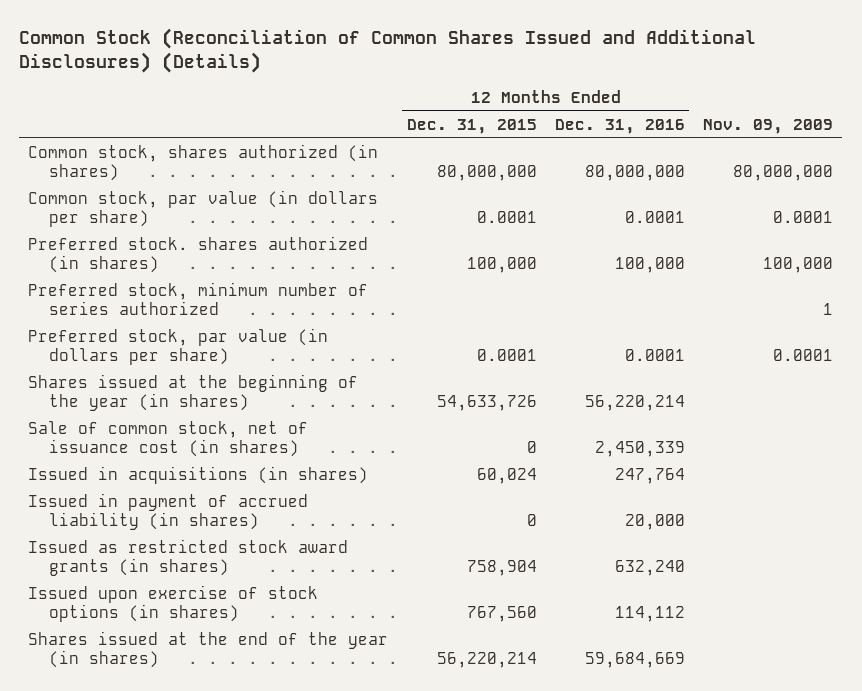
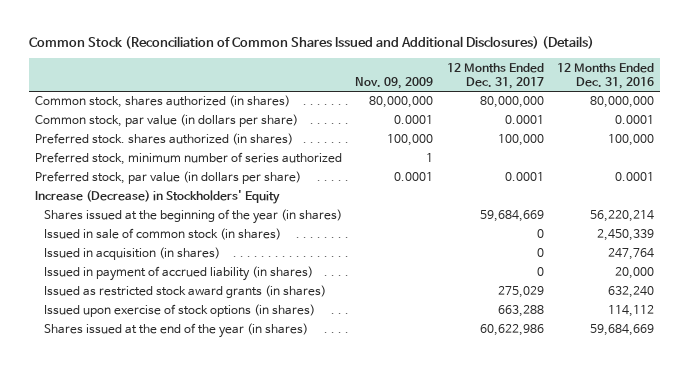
[406,118,537,134] Dec. 31, 2015 -> none
none -> [446,62,544,90] 12 Months Ended Dec. 31, 2017
none -> [35,190,281,205] Increase (Decrease) in Stockholders' Equity
[28,421,309,457] Sale of common stock, net of issuance cost (in shares) -> [44,228,282,241] Issued in sale of common stock (in shares)
[28,466,369,485] Issued in acquisitions (in shares) -> [44,247,221,261] Issued in acquisition (in shares)

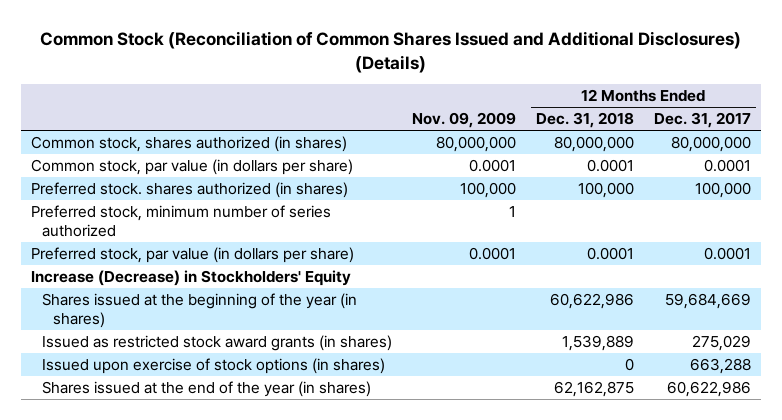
[556,62,654,90] 12 Months Ended Dec. 31, 2016 -> none
none -> [535,112,634,129] Dec. 31, 2018
[44,228,282,241] Issued in sale of common stock (in shares) -> none
[44,247,221,261] Issued in acquisition (in shares) -> none
[44,266,314,282] Issued in payment of accrued liability (in shares) -> none

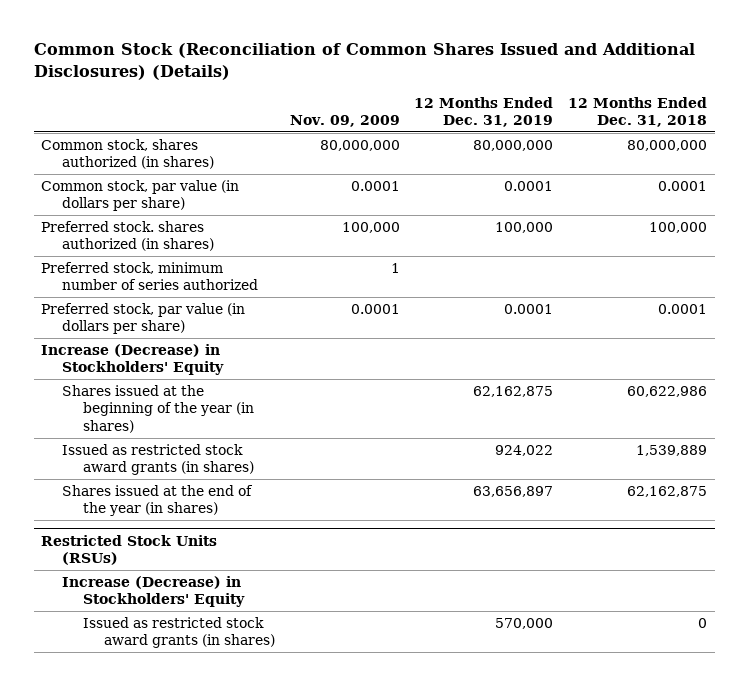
[653,112,751,129] Dec. 31, 2017 -> none
none -> [414,96,554,128] 12 Months Ended Dec. 31, 2019
[42,357,386,374] Issued upon exercise of stock options (in shares) -> none
none -> [41,534,218,566] Restricted Stock Units (RSUs)
none -> [61,575,245,608] Increase (Decrease) in Stockholders' Equity
none -> [82,616,275,649] Issued as restricted stock award grants (in shares)

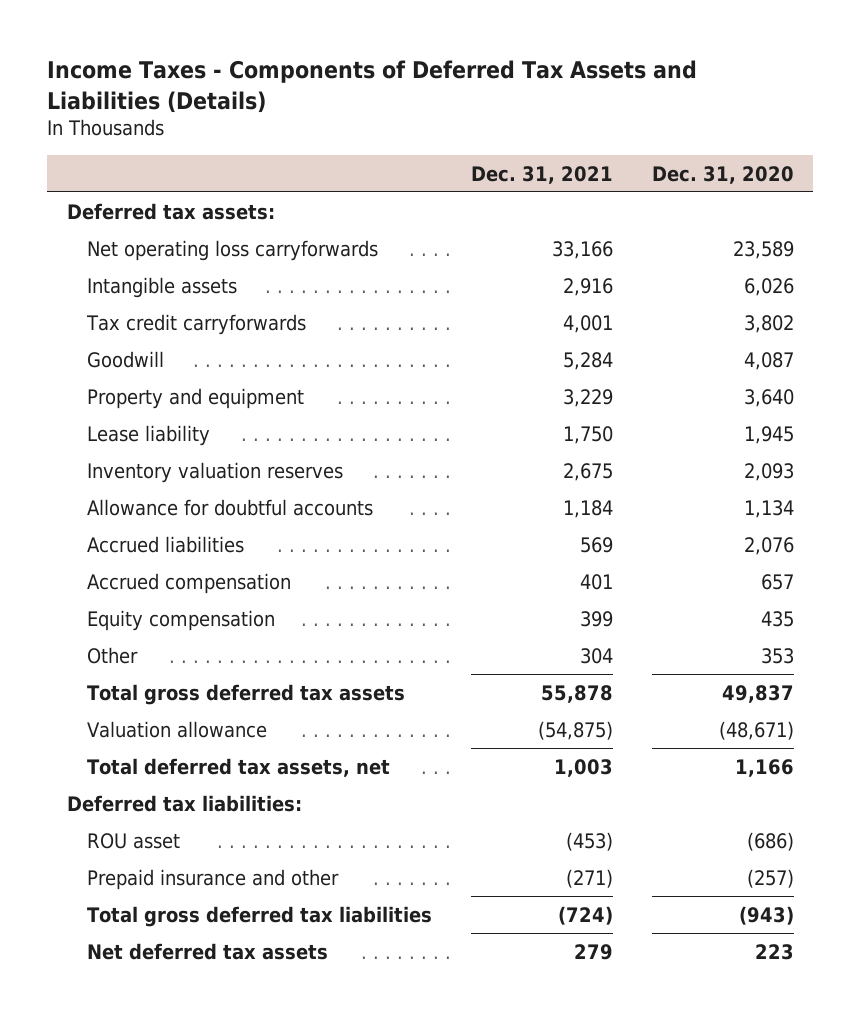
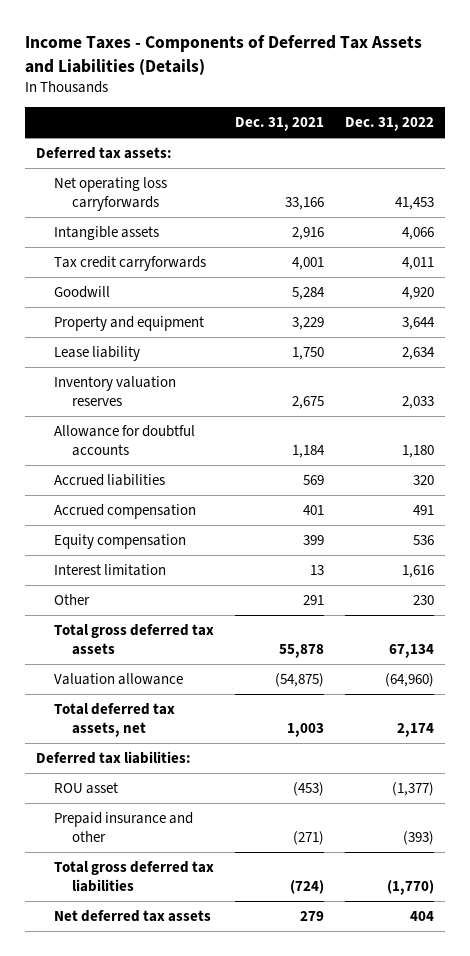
[651,165,794,184] Dec. 31, 2020 -> none
none -> [345,117,435,132] Dec. 31, 2022
none -> [53,563,166,576] Interest limitation
[579,647,613,664] 304 -> [302,594,324,605] 291

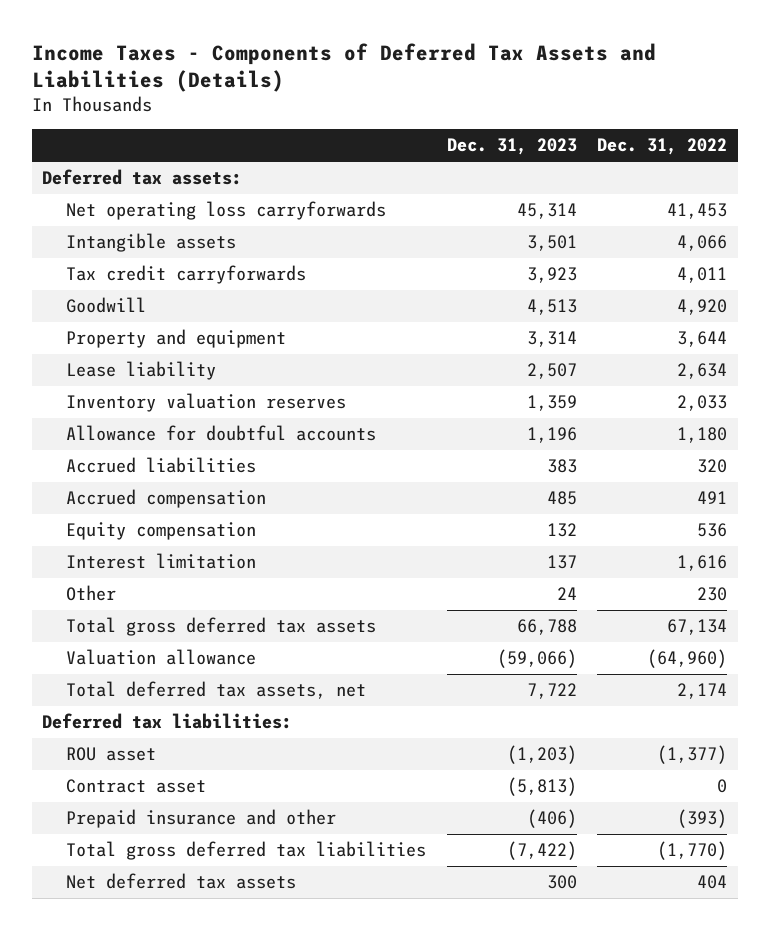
[234,117,324,132] Dec. 31, 2021 -> none
none -> [446,138,577,156] Dec. 31, 2023
none -> [65,779,206,794] Contract asset

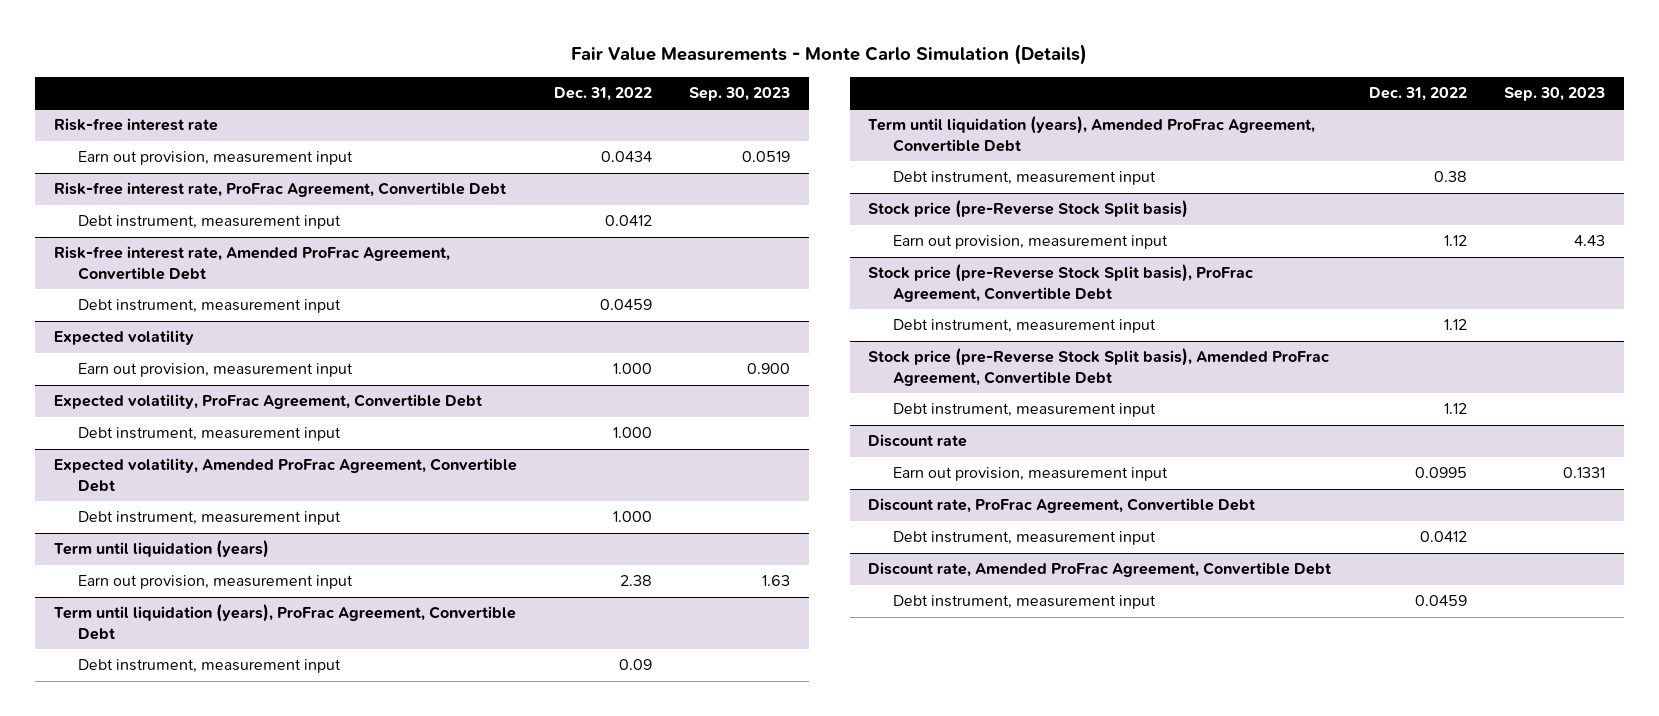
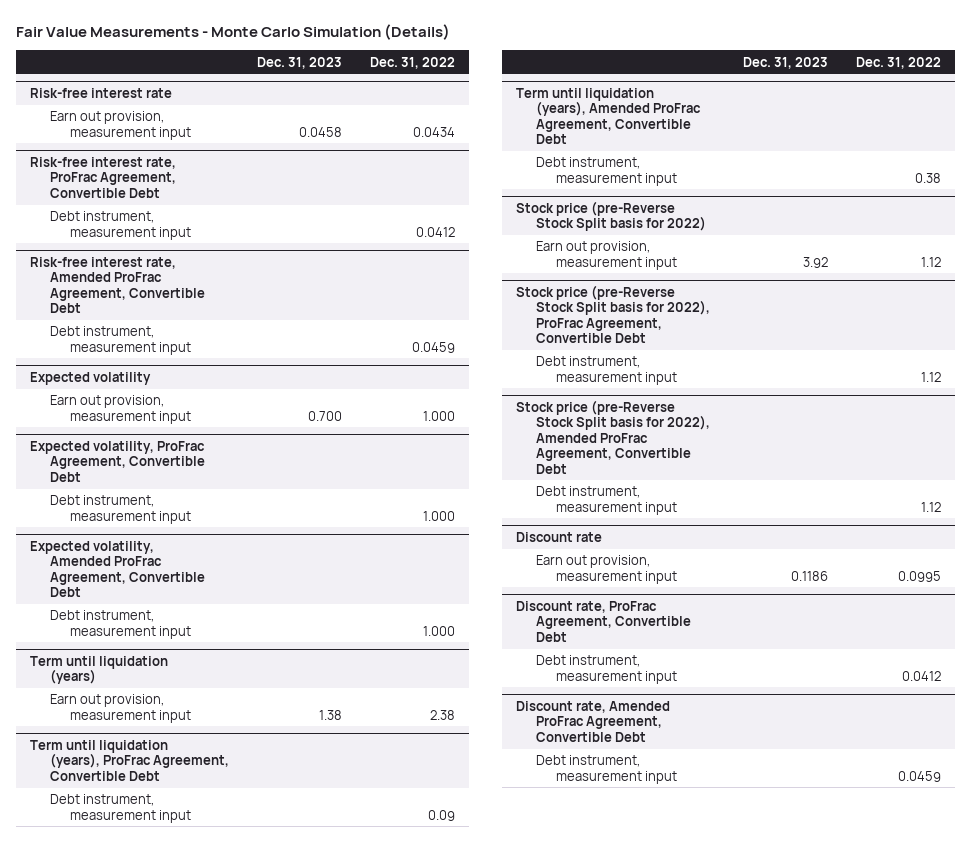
[689,86,791,101] Sep. 30, 2023 -> none
none -> [257,56,343,69] Dec. 31, 2023
[868,200,1189,219] Stock price (pre-Reverse Stock Split basis) -> [516,201,706,232] Stock price (pre-Reverse Stock Split basis for 2022)
[868,264,1255,302] Stock price (pre-Reverse Stock Split basis), ProFrac Agreement, Convertible Debt -> [516,285,710,344] Stock price (pre-Reverse Stock Split basis for 2022), ProFrac Agreement, Convertible Debt
[868,348,1331,386] Stock price (pre-Reverse Stock Split basis), Amended ProFrac Agreement, Convertible Debt -> [516,400,710,474] Stock price (pre-Reverse Stock Split basis for 2022), Amended ProFrac Agreement, Convertible Debt

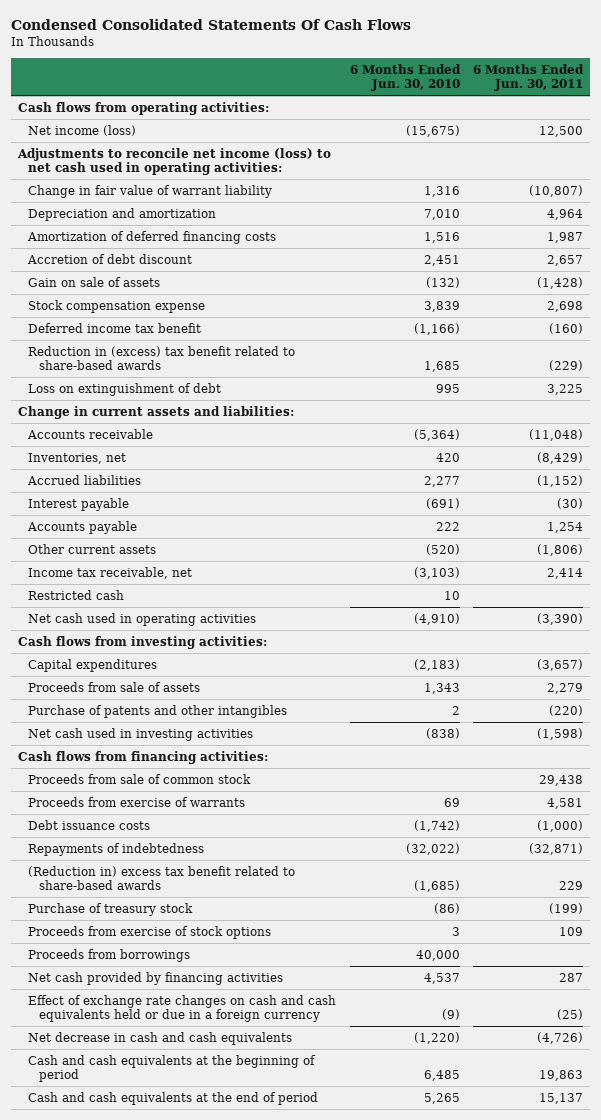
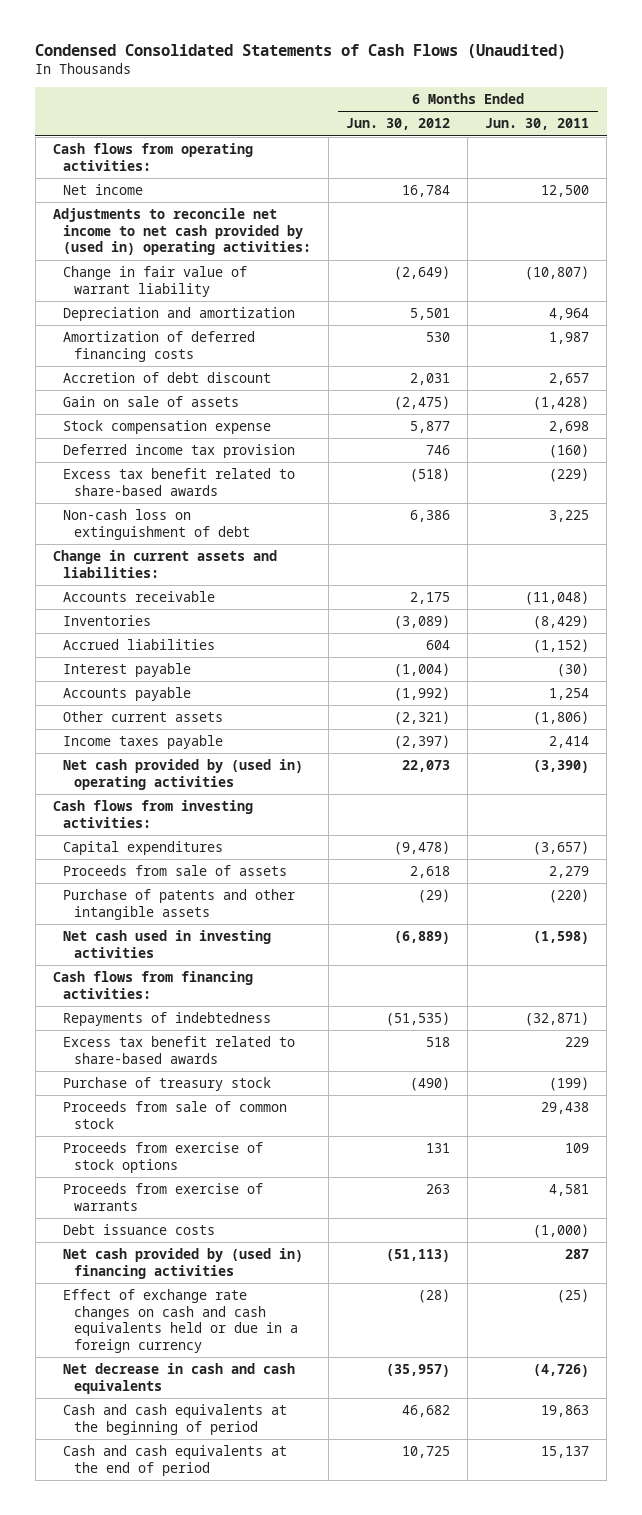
[11,18,412,30] Condensed Consolidated Statements Of Cash Flows -> [35,44,567,60] Condensed Consolidated Statements of Cash Flows (Unaudited)
[349,63,461,91] 6 Months Ended Jun. 30, 2010 -> none
none -> [346,118,451,131] Jun. 30, 2012
[28,125,137,137] Net income (loss) -> [63,183,144,195] Net income
[16,148,331,176] Adjustments to reconcile net income (loss) to net cash used in operating activities: -> [52,207,312,256] Adjustments to reconcile net income to net cash provided by (used in) operating activities:
[28,323,202,334] Deferred income tax benefit -> [63,443,296,458] Deferred income tax provision
[28,346,296,371] Reduction in (excess) tax benefit related to share-based awards -> [63,467,296,496] Excess tax benefit related to share-based awards
[28,383,222,397] Loss on extinguishment of debt -> [63,508,250,540] Non-cash loss on extinguishment of debt
[28,453,127,465] Inventories, net -> [63,614,152,626] Inventories
[28,590,125,601] Restricted cash -> none
[28,567,193,580] Income tax receivable, net -> [63,734,224,749] Income taxes payable
[28,613,257,627] Net cash used in operating activities -> [63,758,304,790] Net cash provided by (used in) operating activities
[28,705,288,719] Purchase of patents and other intangibles -> [63,888,296,920] Purchase of patents and other intangible assets
[28,866,296,891] (Reduction in) excess tax benefit related to share-based awards -> [63,1035,296,1064] Excess tax benefit related to share-based awards
[28,774,252,785] Proceeds from sale of common stock -> [63,1100,288,1129] Proceeds from sale of common stock
[28,949,191,963] Proceeds from borrowings -> none
[28,797,246,808] Proceeds from exercise of warrants -> [63,1182,264,1211] Proceeds from exercise of warrants
[28,820,151,831] Debt issuance costs -> [63,1223,216,1235] Debt issuance costs
[28,972,284,986] Net cash provided by financing activities -> [63,1247,304,1279] Net cash provided by (used in) financing activities

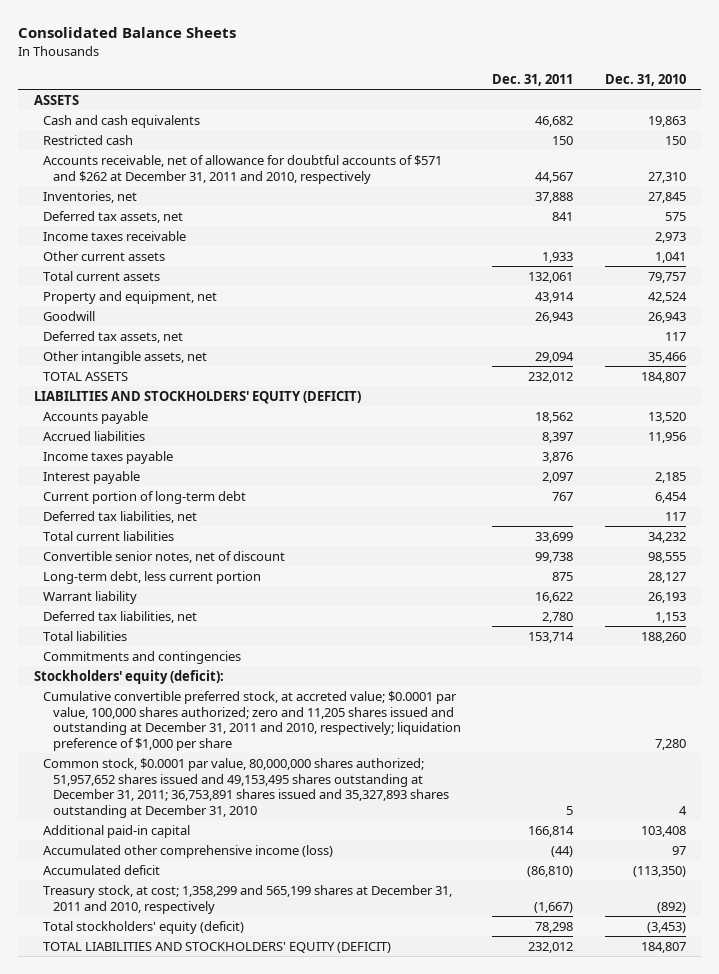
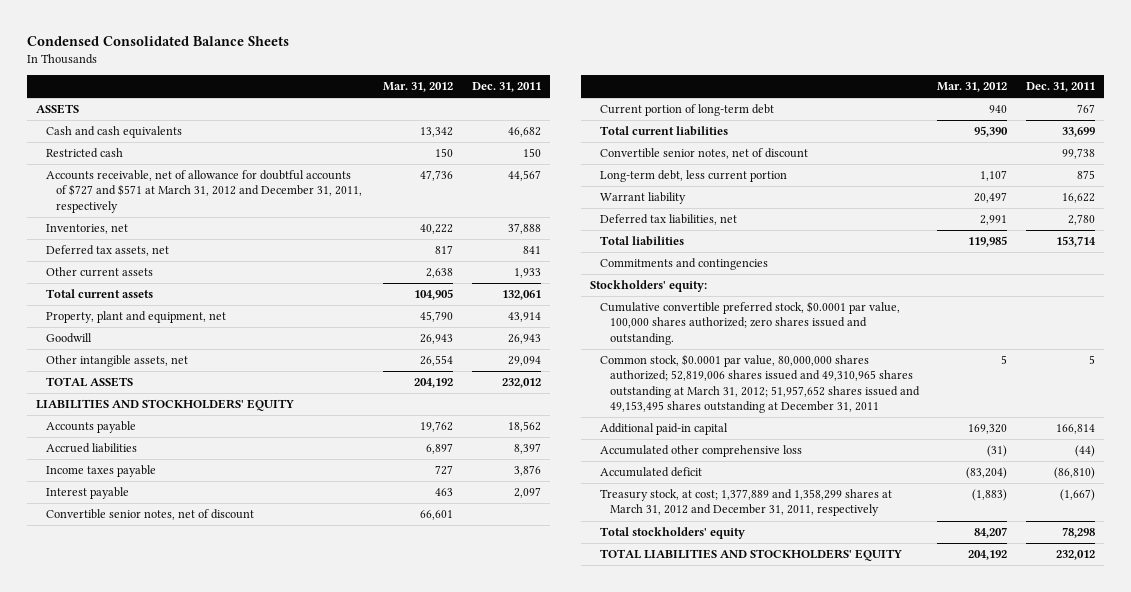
[17,27,236,39] Consolidated Balance Sheets -> [26,35,289,46] Condensed Consolidated Balance Sheets
[604,73,686,86] Dec. 31, 2010 -> none
none -> [383,82,454,93] Mar. 31, 2012
[43,154,443,184] Accounts receivable, net of allowance for doubtful accounts of $571 and $262 at December 31, 2011 and 2010, respectively -> [45,170,362,213] Accounts receivable, net of allowance for doubtful accounts of $727 and $571 at March 31, 2012 and December 31, 2011, respectively
[43,230,187,241] Income taxes receivable -> none
[43,290,218,304] Property and equipment, net -> [45,311,226,324] Property, plant and equipment, net
[43,330,184,343] Deferred tax assets, net -> none
[33,390,361,404] LIABILITIES AND STOCKHOLDERS' EQUITY (DEFICIT) -> [35,399,294,412] LIABILITIES AND STOCKHOLDERS' EQUITY
none -> [45,509,254,521] Convertible senior notes, net of discount
[43,510,198,523] Deferred tax liabilities, net -> none
[33,669,224,684] Stockholders' equity (deficit): -> [590,280,708,293] Stockholders' equity:
[43,690,462,751] Cumulative convertible preferred stock, at accreted value; $0.0001 par value, 100,000 shares authorized; zero and 11,205 shares issued and outstanding at December 31, 2011 and 2010, respectively; liquidation preference of $1,000 per share -> [600,301,901,345] Cumulative convertible preferred stock, $0.0001 par value, 100,000 shares authorized; zero shares issued and outstanding.
[43,757,450,818] Common stock, $0.0001 par value, 80,000,000 shares authorized; 51,957,652 shares issued and 49,153,495 shares outstanding at December 31, 2011; 36,753,891 shares issued and 35,327,893 shares outstanding at December 31, 2010 -> [600,354,920,413] Common stock, $0.0001 par value, 80,000,000 shares authorized; 52,819,006 shares issued and 49,310,965 shares outstanding at March 31, 2012; 51,957,652 shares issued and 49,153,495 shares outstanding at December 31, 2011
[43,844,334,858] Accumulated other comprehensive income (loss) -> [600,445,803,458] Accumulated other comprehensive loss
[43,884,453,914] Treasury stock, at cost; 1,358,299 and 565,199 shares at December 31, 2011 and 2010, respectively -> [600,489,893,517] Treasury stock, at cost; 1,377,889 and 1,358,299 shares at March 31, 2012 and December 31, 2011, respectively
[43,920,245,934] Total stockholders' equity (deficit) -> [600,527,746,540] Total stockholders' equity
[43,941,392,953] TOTAL LIABILITIES AND STOCKHOLDERS' EQUITY (DEFICIT) -> [600,549,903,562] TOTAL LIABILITIES AND STOCKHOLDERS' EQUITY

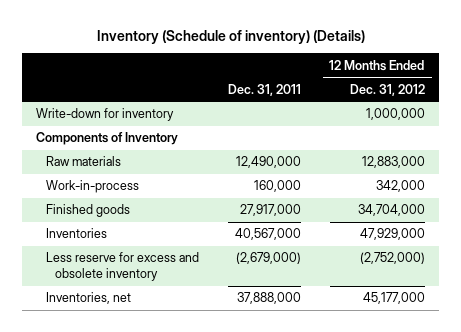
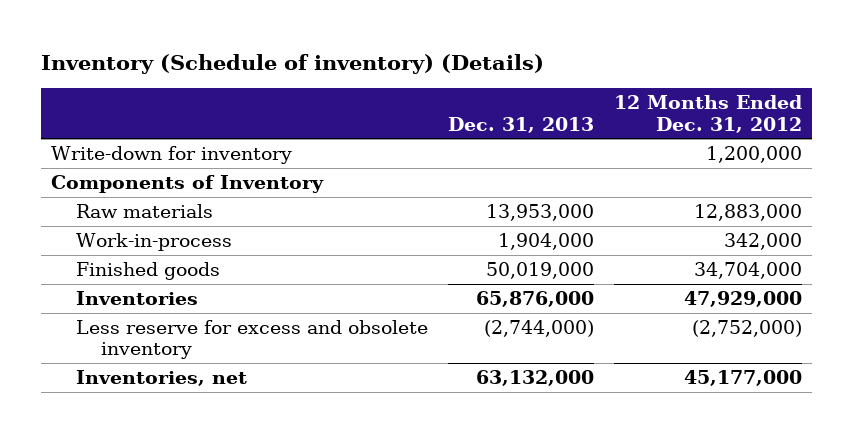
[227,83,301,96] Dec. 31, 2011 -> none
none -> [448,116,595,133] Dec. 31, 2013
[365,108,425,121] 1,000,000 -> [706,146,803,164] 1,200,000

